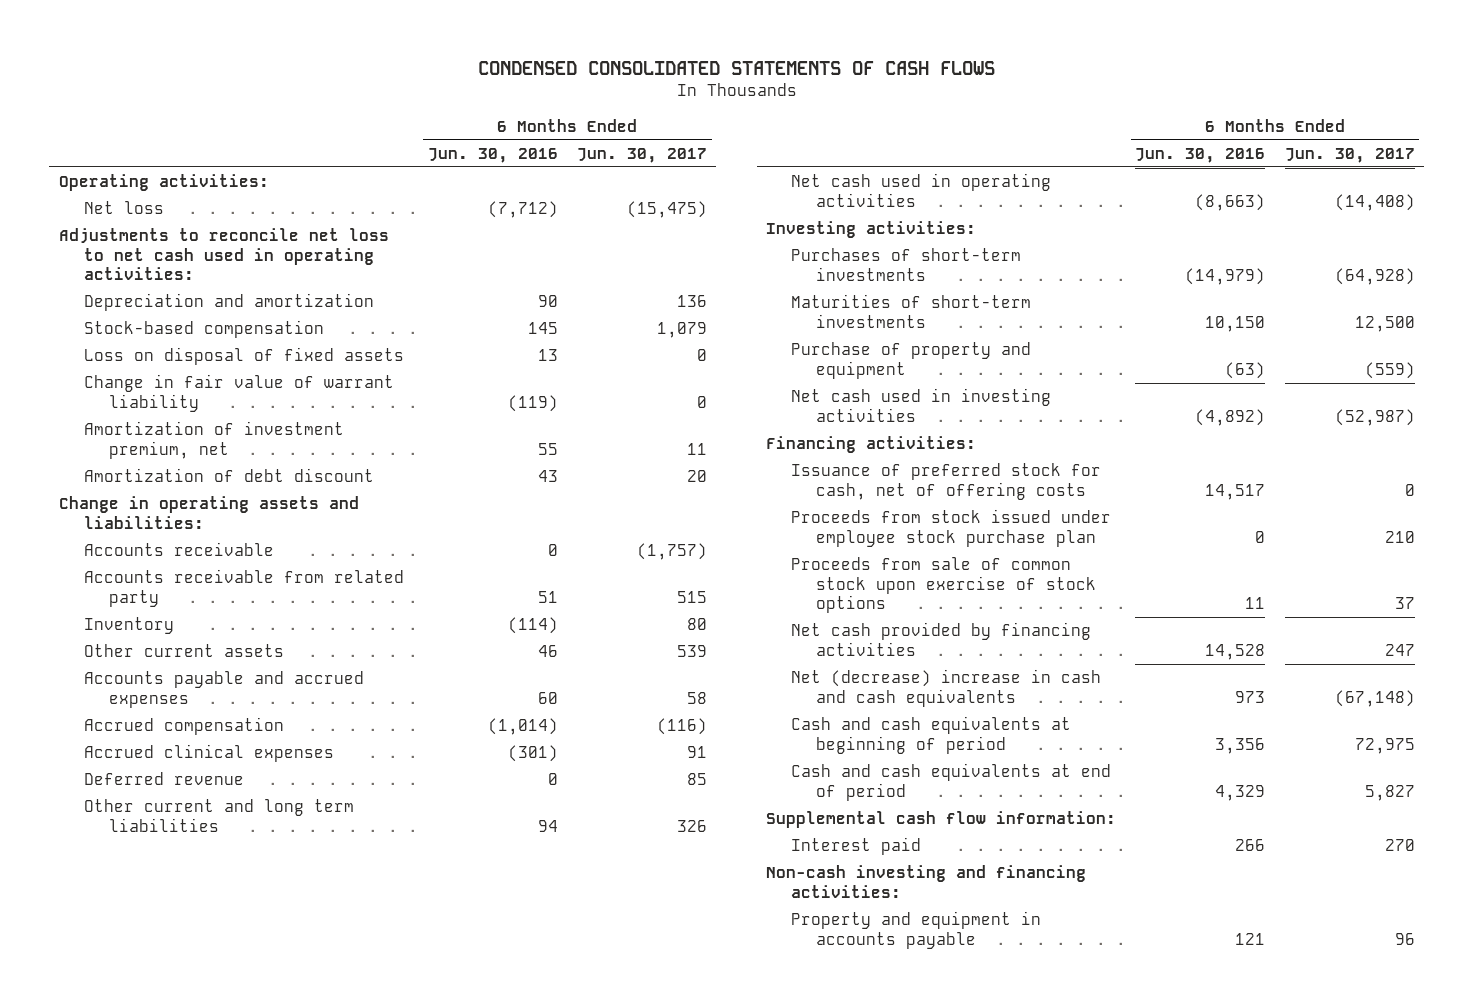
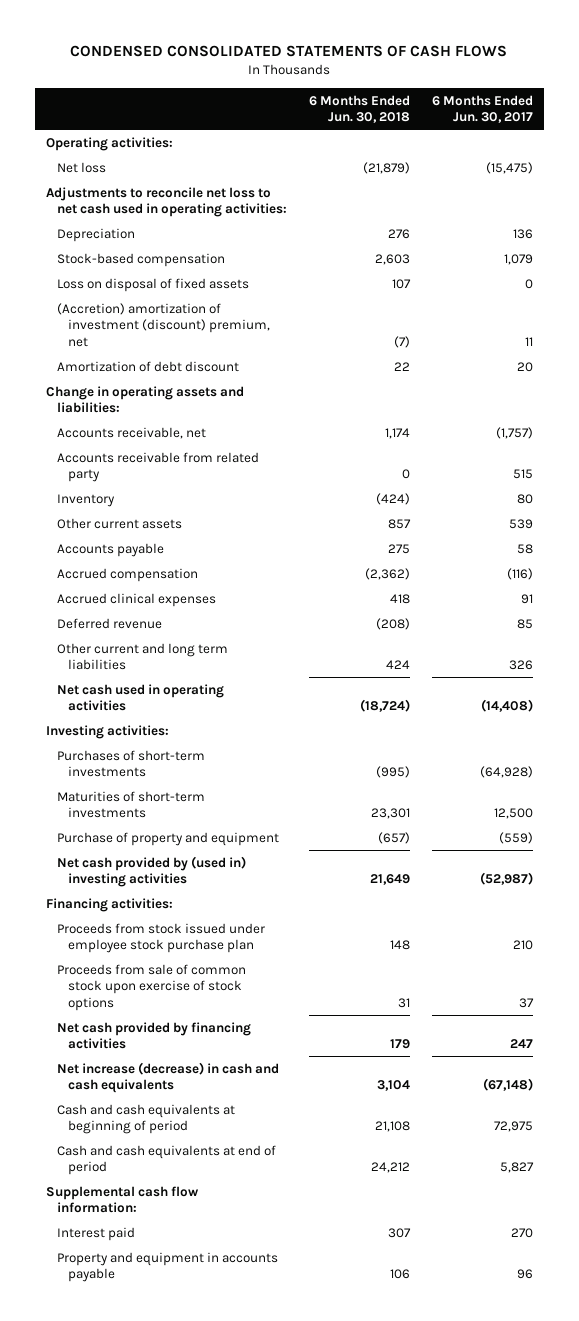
[427,148,558,164] Jun. 30, 2016 -> none
none -> [308,94,410,124] 6 Months Ended Jun. 30, 2018
[83,293,374,312] Depreciation and amortization -> [56,227,135,242] Depreciation
[83,374,394,412] Change in fair value of warrant liability -> none
[83,421,344,459] Amortization of investment premium, net -> [56,302,270,347] (Accretion) amortization of investment (discount) premium, net
[83,542,274,557] Accounts receivable -> [56,426,206,439] Accounts receivable, net
[83,671,364,708] Accounts payable and accrued expenses -> none
none -> [56,542,164,557] Accounts payable
[791,388,1052,422] Net cash used in investing activities -> [56,855,246,888] Net cash provided by (used in) investing activities
[791,463,1102,500] Issuance of preferred stock for cash, net of offering costs -> none
[791,669,1102,707] Net (decrease) increase in cash and cash equivalents -> [56,1061,279,1094] Net increase (decrease) in cash and cash equivalents
[766,865,1087,898] Non-cash investing and financing activities: -> none

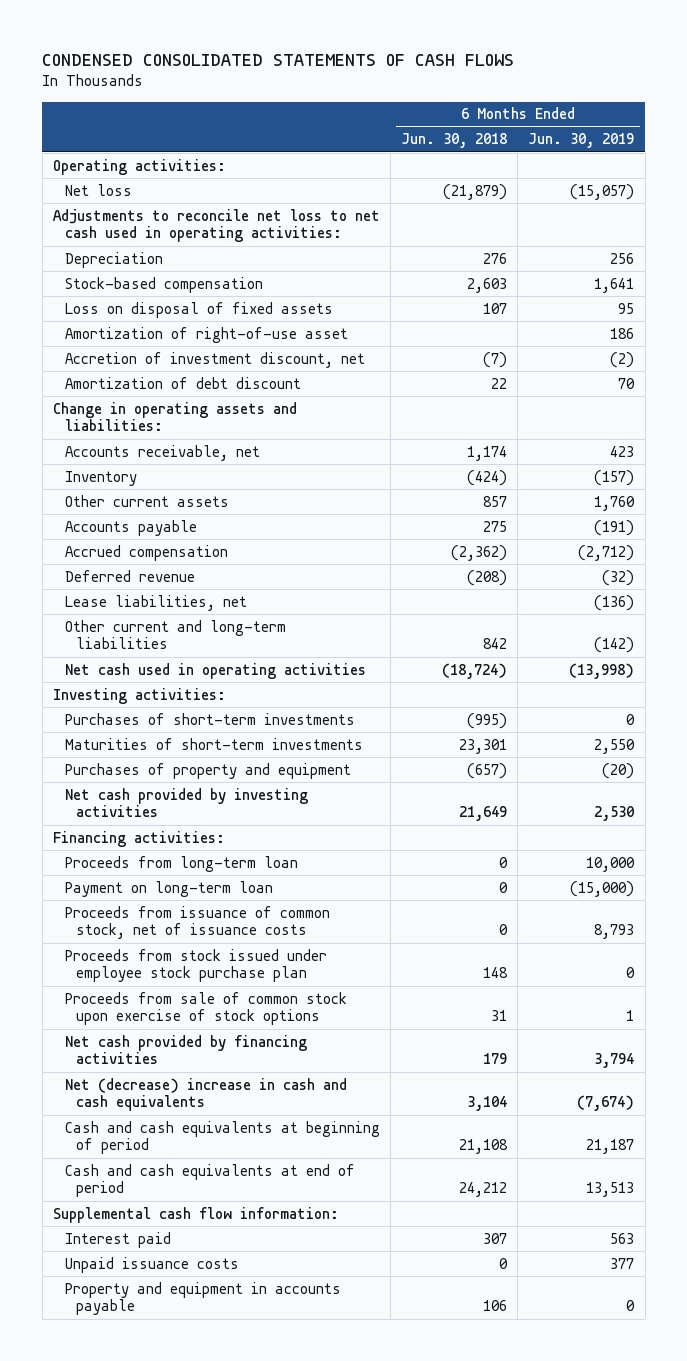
[431,94,533,124] 6 Months Ended Jun. 30, 2017 -> none
none -> [528,133,635,149] Jun. 30, 2019
none -> [64,326,348,343] Amortization of right-of-use asset
[56,302,270,347] (Accretion) amortization of investment (discount) premium, net -> [64,351,365,368] Accretion of investment discount, net
[56,451,259,483] Accounts receivable from related party -> none
[56,592,216,607] Accrued clinical expenses -> none
none -> [64,594,247,611] Lease liabilities, net
[56,642,228,671] Other current and long term liabilities -> [64,619,286,650] Other current and long-term liabilities
[385,660,410,670] 424 -> [483,638,508,650] 842
[56,831,279,846] Purchase of property and equipment -> [64,762,351,779] Purchases of property and equipment
[56,855,246,888] Net cash provided by (used in) investing activities -> [64,787,308,818] Net cash provided by investing activities
none -> [64,855,298,872] Proceeds from long-term loan
none -> [64,880,273,897] Payment on long-term loan
none -> [64,905,330,940] Proceeds from issuance of common stock, net of issuance costs
[56,1061,279,1094] Net increase (decrease) in cash and cash equivalents -> [64,1077,347,1112] Net (decrease) increase in cash and cash equivalents
none -> [64,1256,239,1273] Unpaid issuance costs

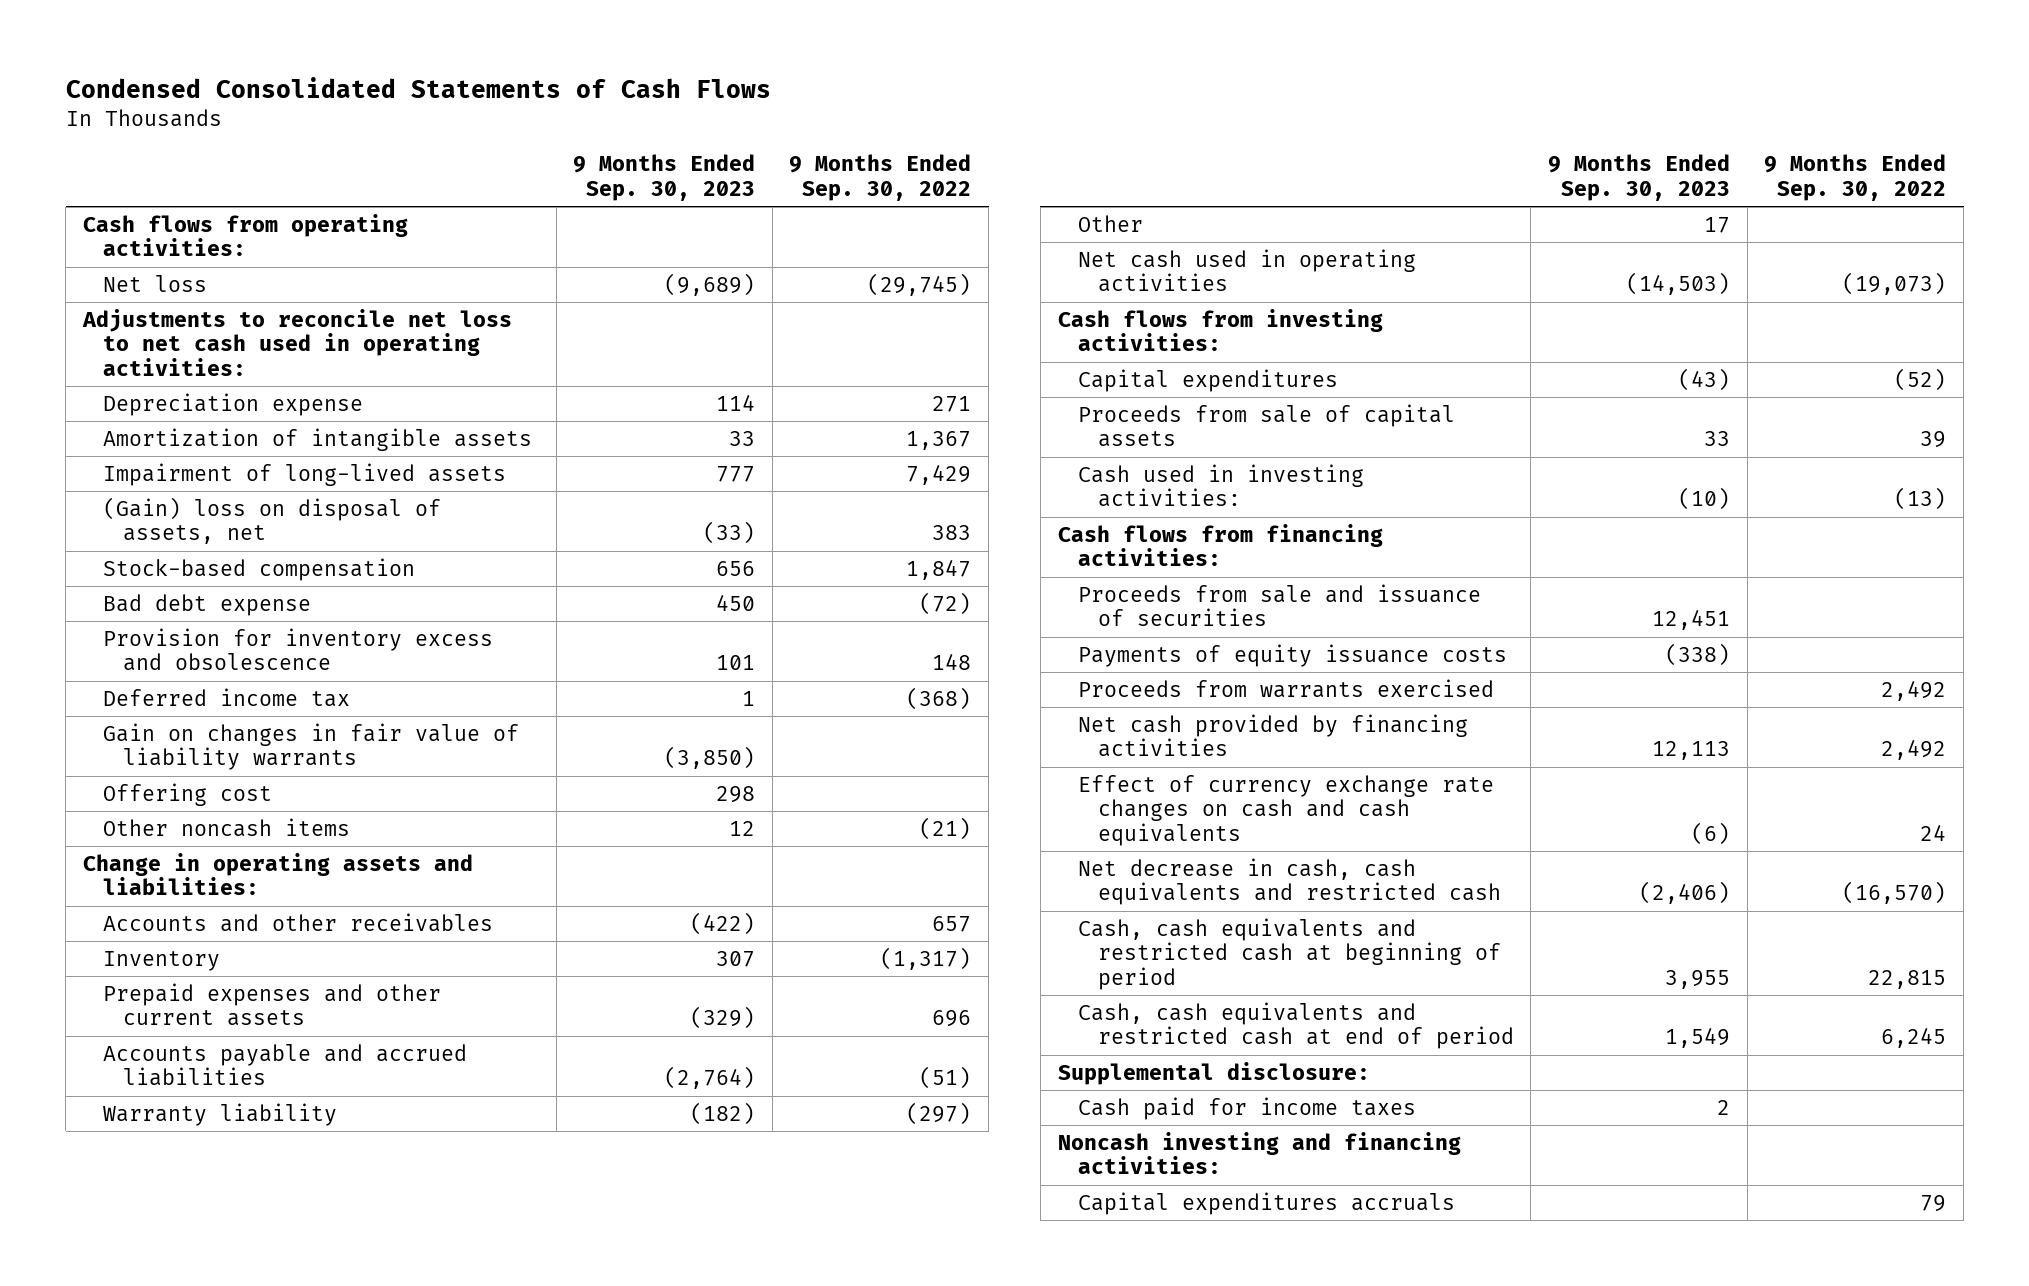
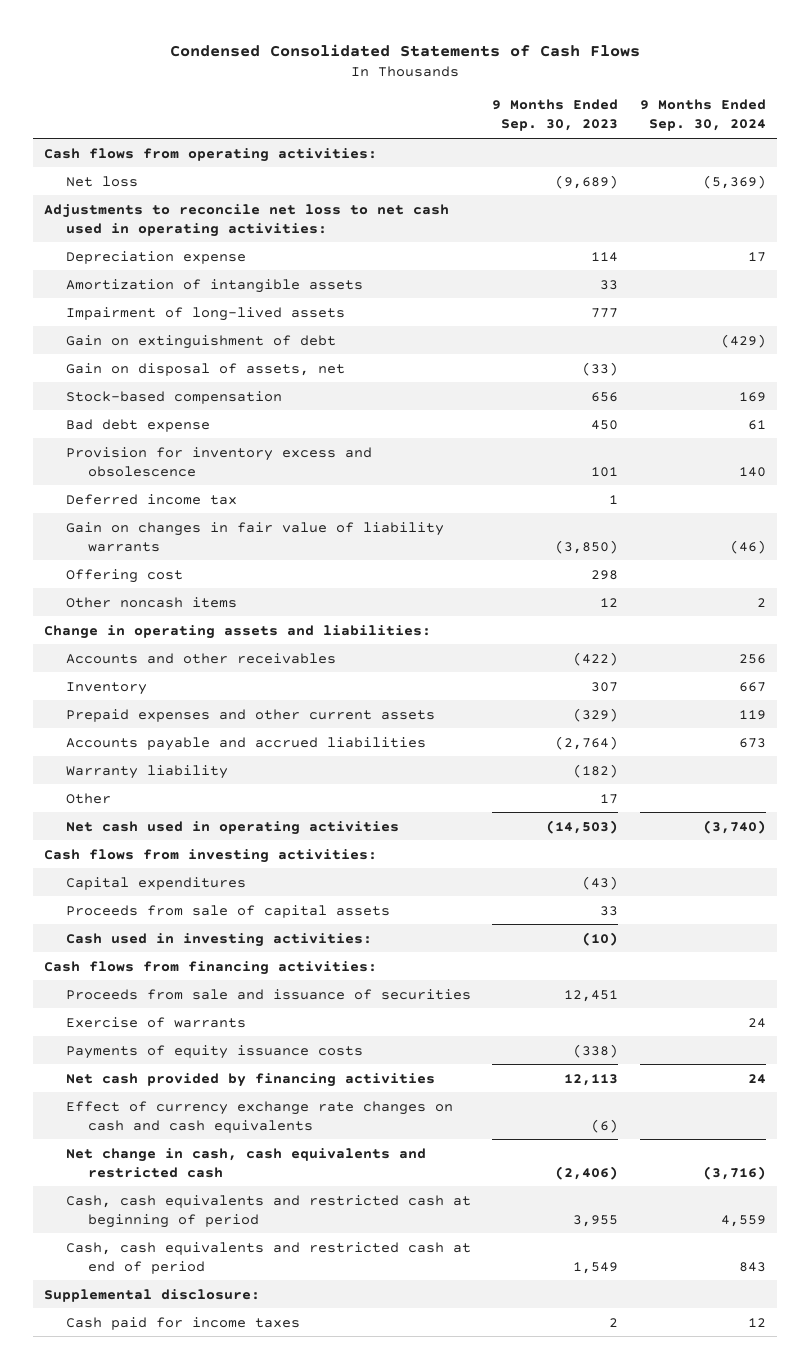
[789,154,972,202] 9 Months Ended Sep. 30, 2022 -> none
none -> [639,99,766,132] 9 Months Ended Sep. 30, 2024
none -> [65,334,336,349] Gain on extinguishment of debt
[102,496,441,545] (Gain) loss on disposal of assets, net -> [65,362,345,376] Gain on disposal of assets, net
none -> [65,1016,246,1028] Exercise of warrants
[1077,678,1494,698] Proceeds from warrants exercised -> none
[1077,857,1501,906] Net decrease in cash, cash equivalents and restricted cash -> [65,1147,426,1178] Net change in cash, cash equivalents and restricted cash
[1057,1131,1461,1175] Noncash investing and financing activities: -> none
[1077,1191,1455,1215] Capital expenditures accruals -> none

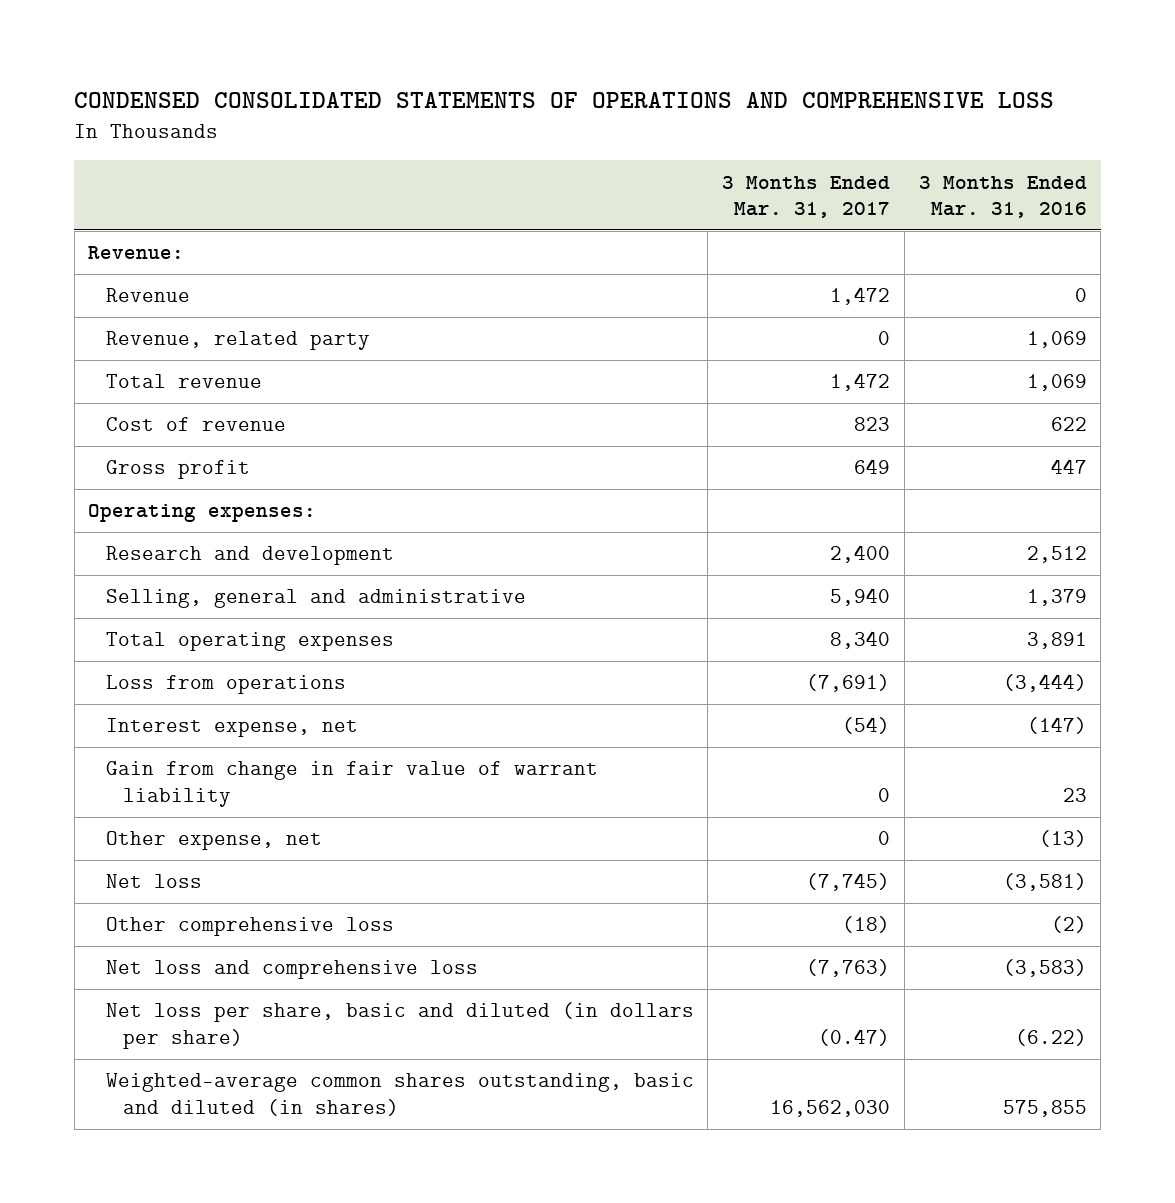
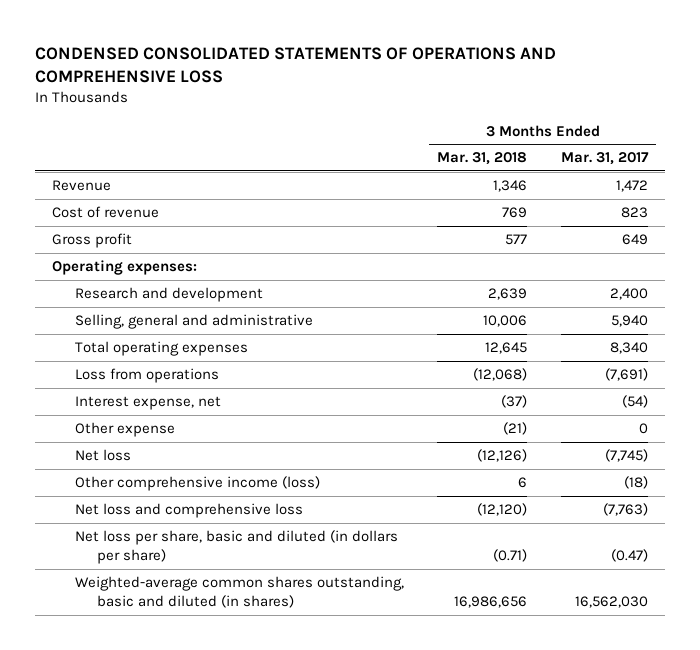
[918,175,1087,218] 3 Months Ended Mar. 31, 2016 -> none
none -> [437,152,528,166] Mar. 31, 2018
[88,246,185,260] Revenue: -> none
[105,331,370,351] Revenue, related party -> none
[105,374,262,389] Total revenue -> none
[105,761,598,807] Gain from change in fair value of warrant liability -> none
[105,831,322,851] Other expense, net -> [74,422,175,438] Other expense
[105,917,394,937] Other comprehensive loss -> [74,476,320,492] Other comprehensive income (loss)

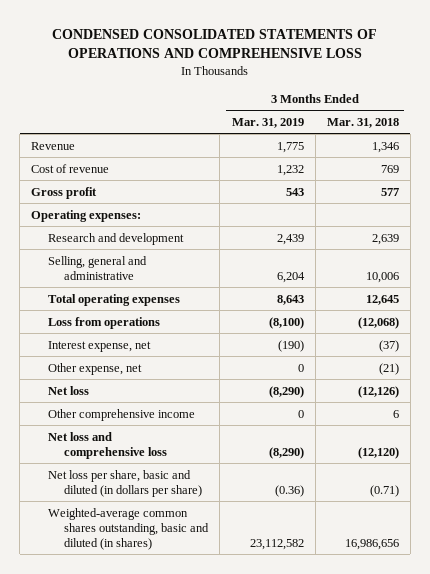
[560,152,649,166] Mar. 31, 2017 -> none
none -> [231,117,304,128] Mar. 31, 2019
[74,422,175,438] Other expense -> [47,362,142,375] Other expense, net
[74,476,320,492] Other comprehensive income (loss) -> [47,408,195,421] Other comprehensive income

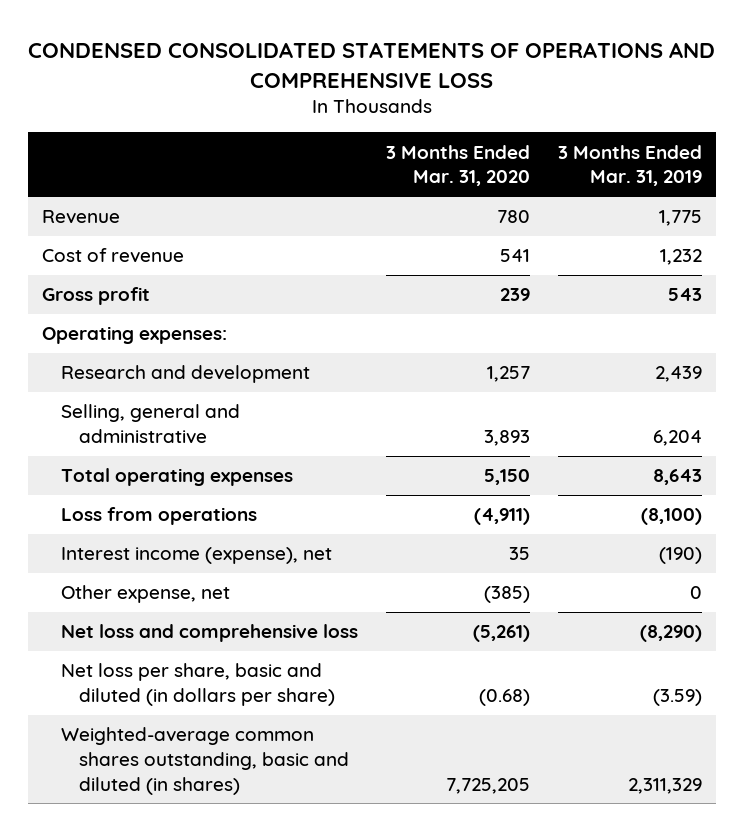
[326,117,399,128] Mar. 31, 2018 -> none
none -> [385,144,530,187] 3 Months Ended Mar. 31, 2020
[47,340,151,352] Interest expense, net -> [60,547,332,565] Interest income (expense), net
[47,385,89,395] Net loss -> none
[47,408,195,421] Other comprehensive income -> none
[274,484,304,497] (0.36) -> [653,689,703,707] (3.59)
[249,538,304,550] 23,112,582 -> [628,777,703,794] 2,311,329

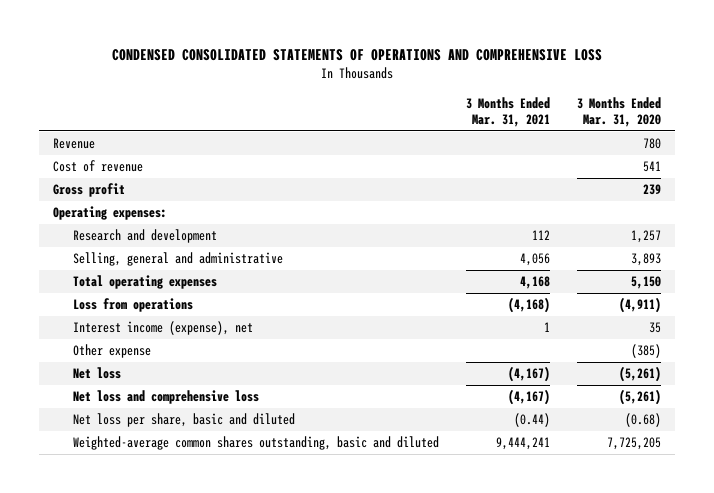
[558,144,703,187] 3 Months Ended Mar. 31, 2019 -> none
none -> [466,96,551,127] 3 Months Ended Mar. 31, 2021
[60,585,230,604] Other expense, net -> [73,344,152,359] Other expense
none -> [73,367,122,380] Net loss
[60,663,336,707] Net loss per share, basic and diluted (in dollars per share) -> [73,413,296,428] Net loss per share, basic and diluted
[60,727,350,795] Weighted-average common shares outstanding, basic and diluted (in shares) -> [73,436,440,451] Weighted-average common shares outstanding, basic and diluted

